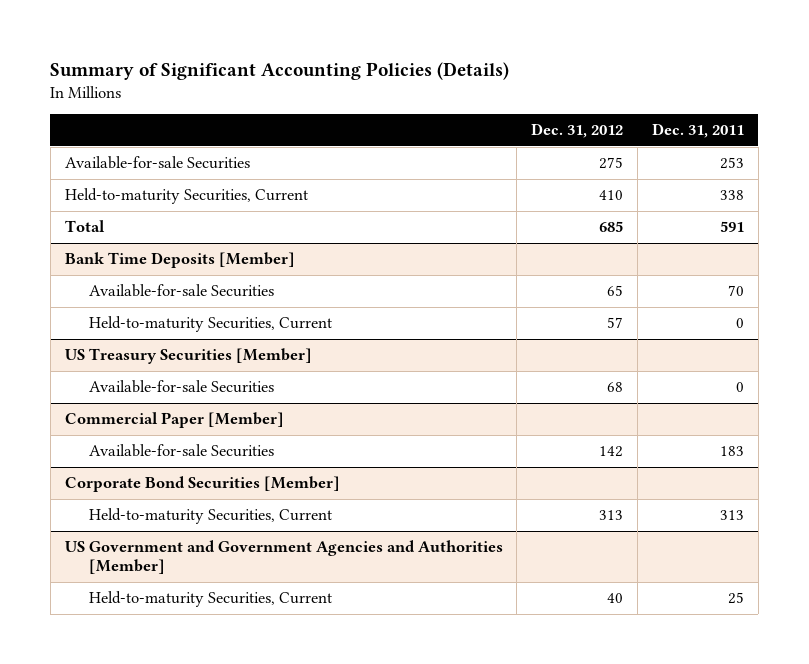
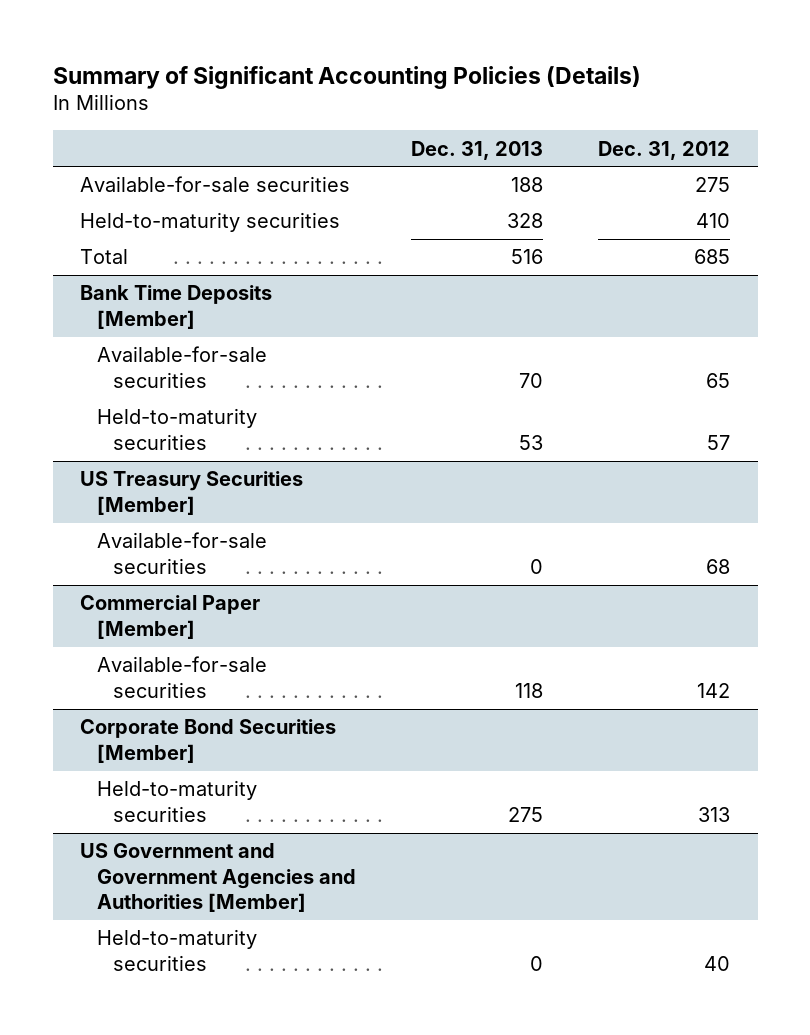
[652,123,745,139] Dec. 31, 2011 -> none
none -> [410,140,543,160] Dec. 31, 2013
[64,156,250,170] Available-for-sale Securities -> [80,176,351,193] Available-for-sale securities
[64,188,308,205] Held-to-maturity Securities, Current -> [80,212,341,233] Held-to-maturity securities
[89,284,275,298] Available-for-sale Securities -> [96,346,267,388] Available-for-sale securities
[89,316,333,333] Held-to-maturity Securities, Current -> [96,408,257,450] Held-to-maturity securities
[89,380,275,394] Available-for-sale Securities -> [96,532,267,574] Available-for-sale securities
[89,444,275,458] Available-for-sale Securities -> [96,656,267,698] Available-for-sale securities
[89,508,333,525] Held-to-maturity Securities, Current -> [96,780,257,822] Held-to-maturity securities
[89,591,333,608] Held-to-maturity Securities, Current -> [96,929,257,971] Held-to-maturity securities

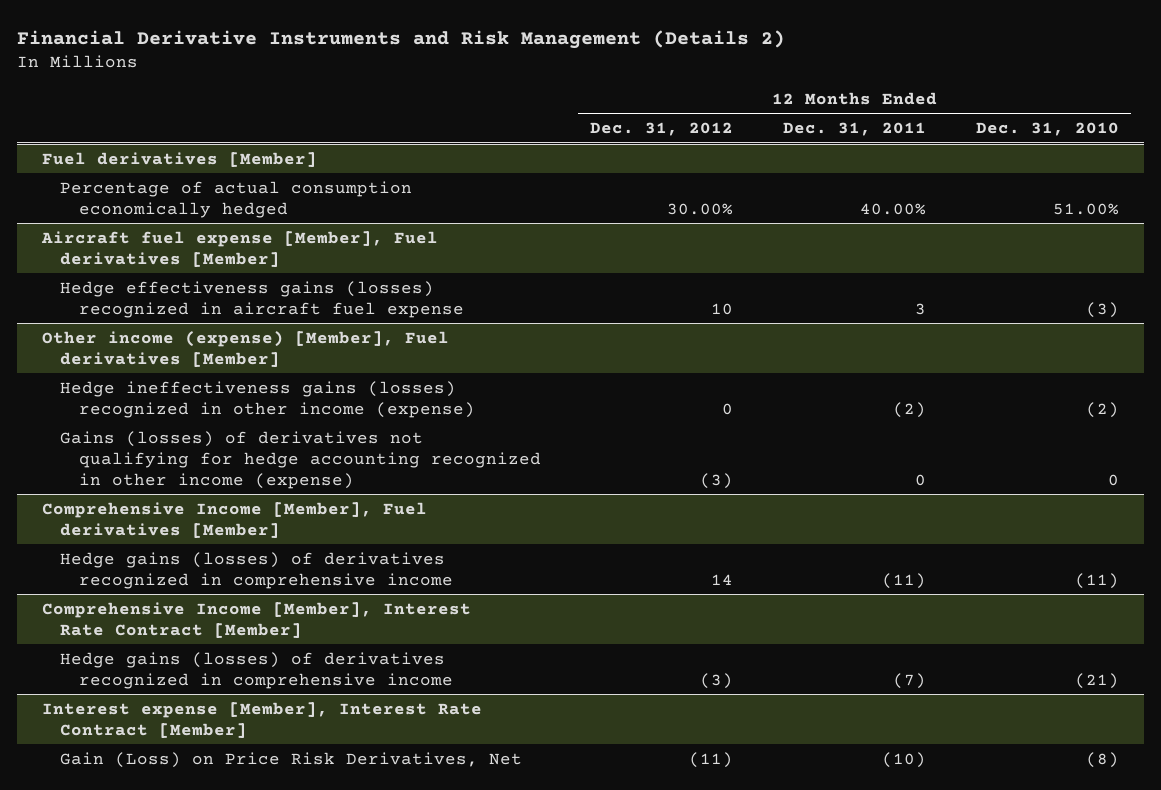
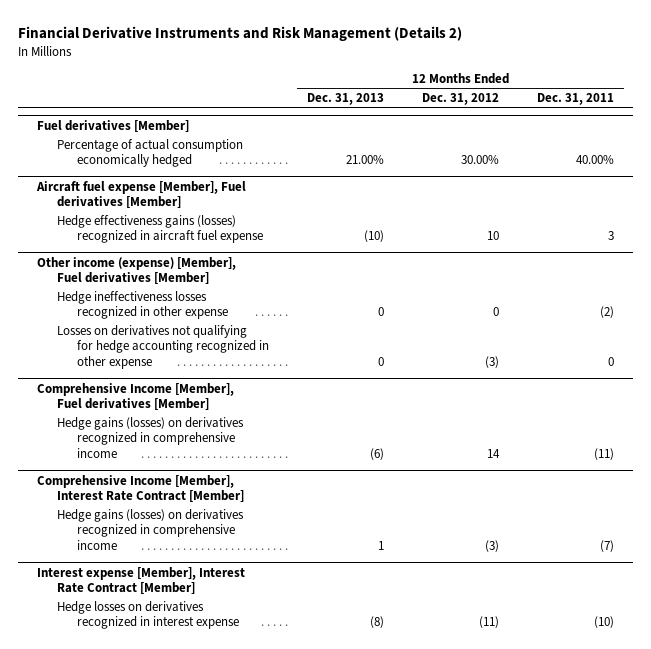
[975,122,1119,137] Dec. 31, 2010 -> none
none -> [306,93,384,106] Dec. 31, 2013
[60,380,475,418] Hedge ineffectiveness gains (losses) recognized in other income (expense) -> [56,290,228,320] Hedge ineffectiveness losses recognized in other expense
[60,430,541,489] Gains (losses) of derivatives not qualifying for hedge accounting recognized in other income (expense) -> [56,324,269,369] Losses on derivatives not qualifying for hedge accounting recognized in other expense
[60,551,453,589] Hedge gains (losses) of derivatives recognized in comprehensive income -> [56,416,244,458] Hedge gains (losses) on derivatives recognized in comprehensive income
[60,651,453,689] Hedge gains (losses) of derivatives recognized in comprehensive income -> [56,508,244,550] Hedge gains (losses) on derivatives recognized in comprehensive income
[60,751,523,768] Gain (Loss) on Price Risk Derivatives, Net -> [56,600,239,630] Hedge losses on derivatives recognized in interest expense

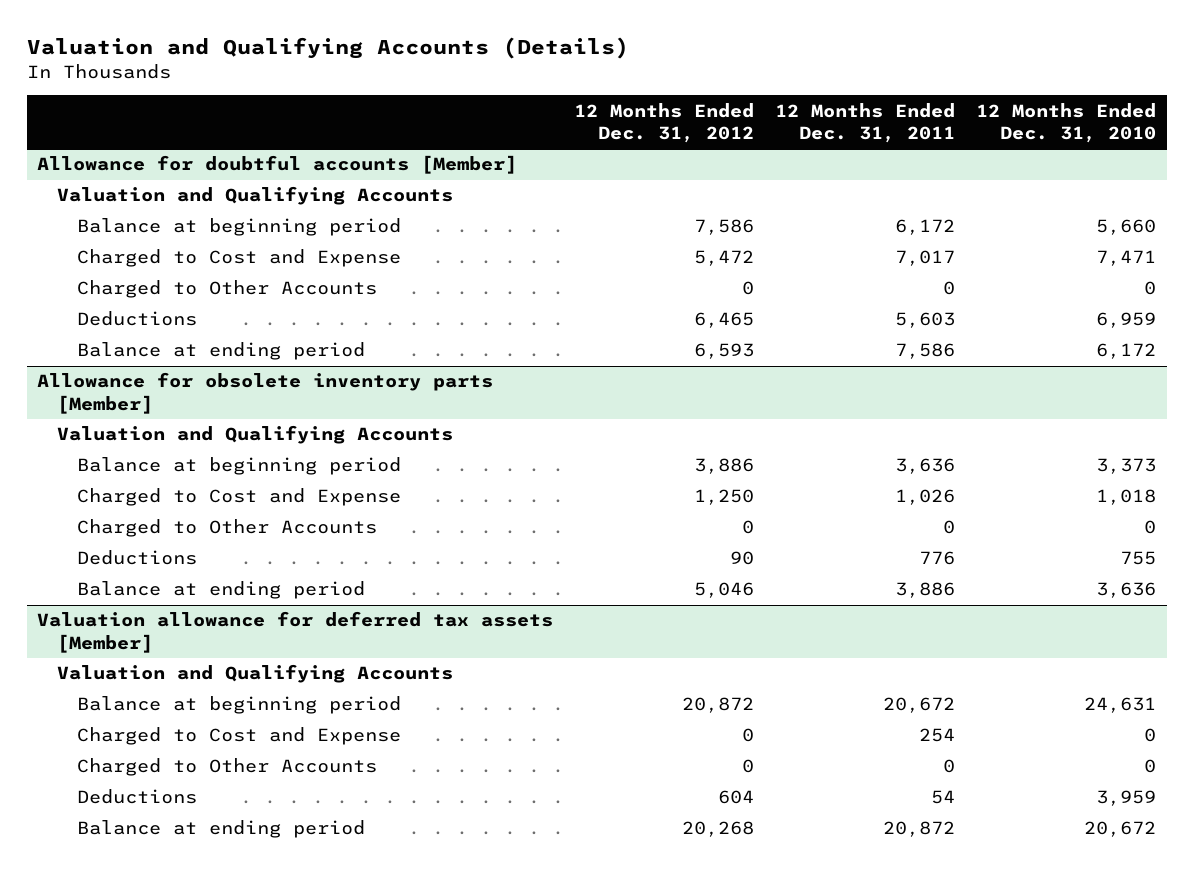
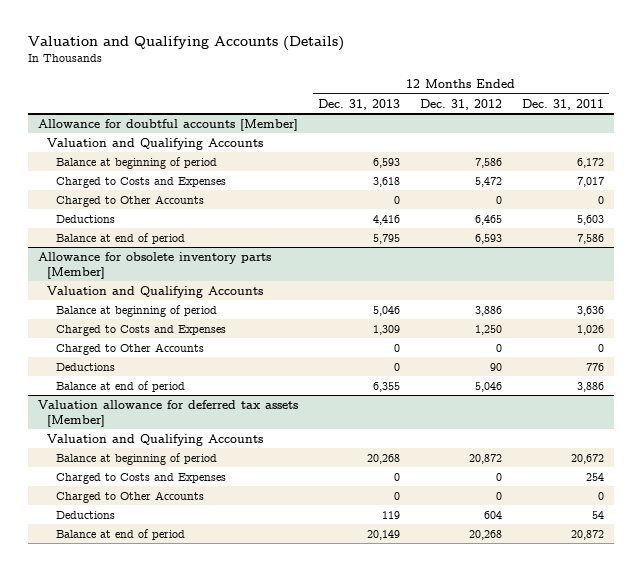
[976,102,1157,144] 12 Months Ended Dec. 31, 2010 -> none
none -> [318,98,401,110] Dec. 31, 2013
[77,218,402,237] Balance at beginning period -> [55,156,217,169] Balance at beginning of period
[77,249,402,268] Charged to Cost and Expense -> [55,176,226,188] Charged to Costs and Expenses
[77,342,366,361] Balance at ending period -> [55,232,185,244] Balance at end of period
[77,457,402,476] Balance at beginning period -> [55,304,217,317] Balance at beginning of period
[77,488,402,507] Charged to Cost and Expense -> [55,324,226,336] Charged to Costs and Expenses
[77,581,366,600] Balance at ending period -> [55,380,185,392] Balance at end of period
[77,696,402,715] Balance at beginning period -> [55,452,217,465] Balance at beginning of period
[77,727,402,746] Charged to Cost and Expense -> [55,472,226,484] Charged to Costs and Expenses
[77,820,366,839] Balance at ending period -> [55,528,185,540] Balance at end of period

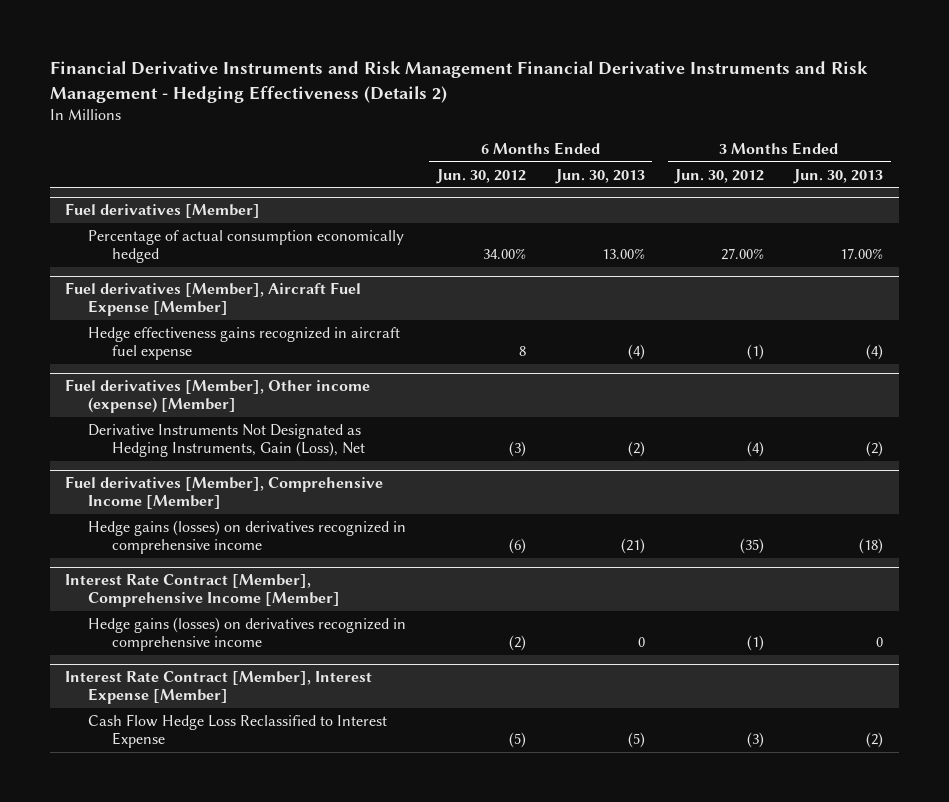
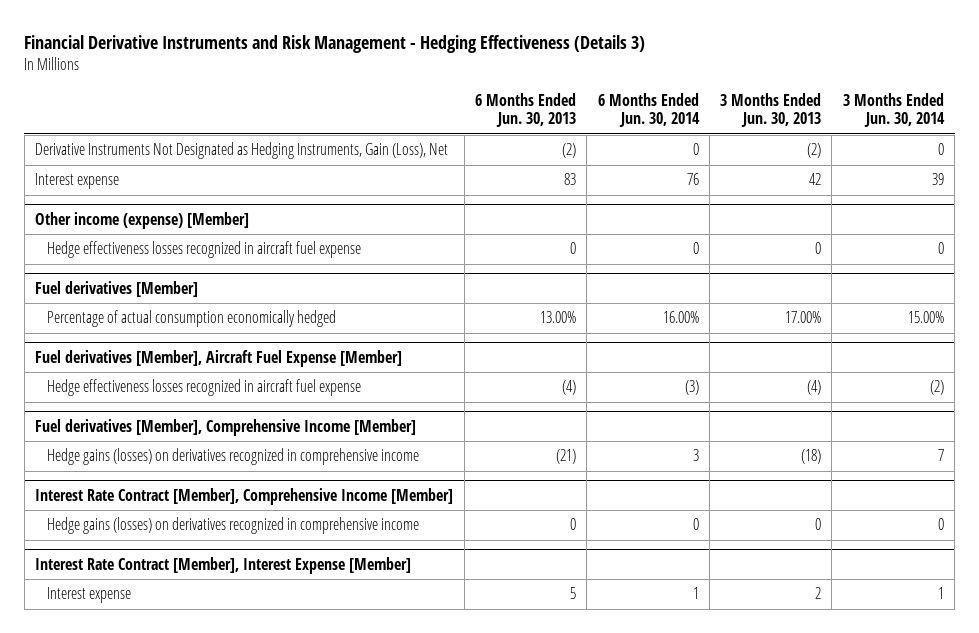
[50,61,869,103] Financial Derivative Instruments and Risk Management Financial Derivative Instruments and Risk Management - Hedging Effectiveness (Details 2) -> [24,34,646,53] Financial Derivative Instruments and Risk Management - Hedging Effectiveness (Details 3)
[435,168,526,184] Jun. 30, 2012 -> none
[674,168,765,184] Jun. 30, 2012 -> none
none -> [597,92,700,128] 6 Months Ended Jun. 30, 2014
none -> [842,92,945,128] 3 Months Ended Jun. 30, 2014
none -> [35,142,449,160] Derivative Instruments Not Designated as Hedging Instruments, Gain (Loss), Net
none -> [35,173,120,190] Interest expense
none -> [35,211,250,229] Other income (expense) [Member]
none -> [47,241,362,259] Hedge effectiveness losses recognized in aircraft fuel expense
[65,379,371,414] Fuel derivatives [Member], Other income (expense) [Member] -> none
[88,423,365,458] Derivative Instruments Not Designated as Hedging Instruments, Gain (Loss), Net -> none
[88,326,401,361] Hedge effectiveness gains recognized in aircraft fuel expense -> [47,379,362,397] Hedge effectiveness losses recognized in aircraft fuel expense
[88,713,388,749] Cash Flow Hedge Loss Reclassified to Interest Expense -> none
none -> [47,587,132,604] Interest expense

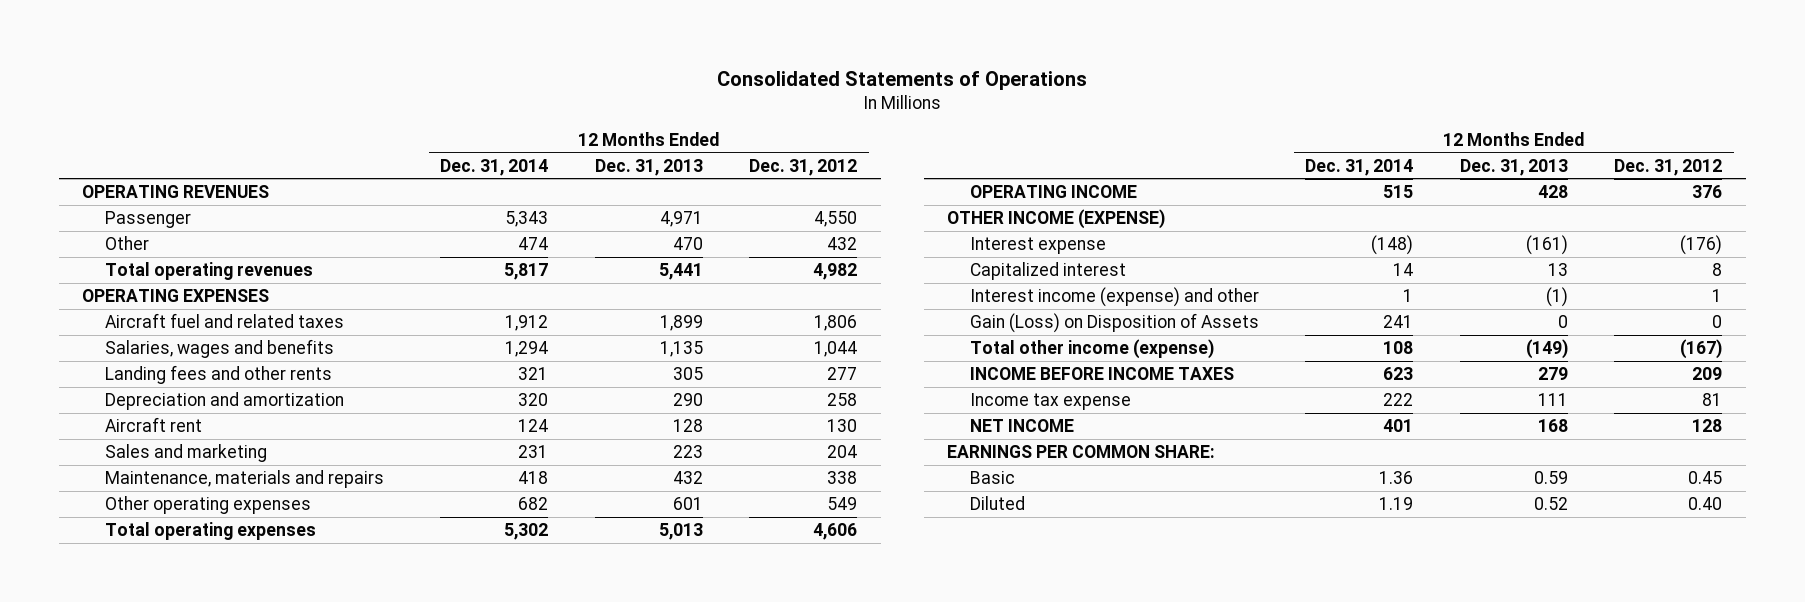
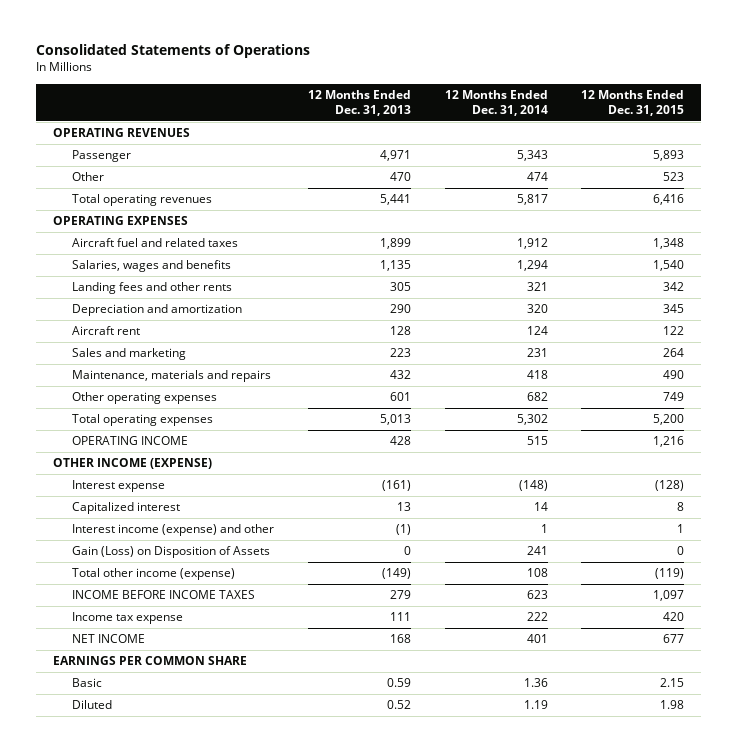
[749,158,858,176] Dec. 31, 2012 -> none
none -> [581,89,685,117] 12 Months Ended Dec. 31, 2015
[947,445,1216,459] EARNINGS PER COMMON SHARE: -> [52,656,247,666] EARNINGS PER COMMON SHARE

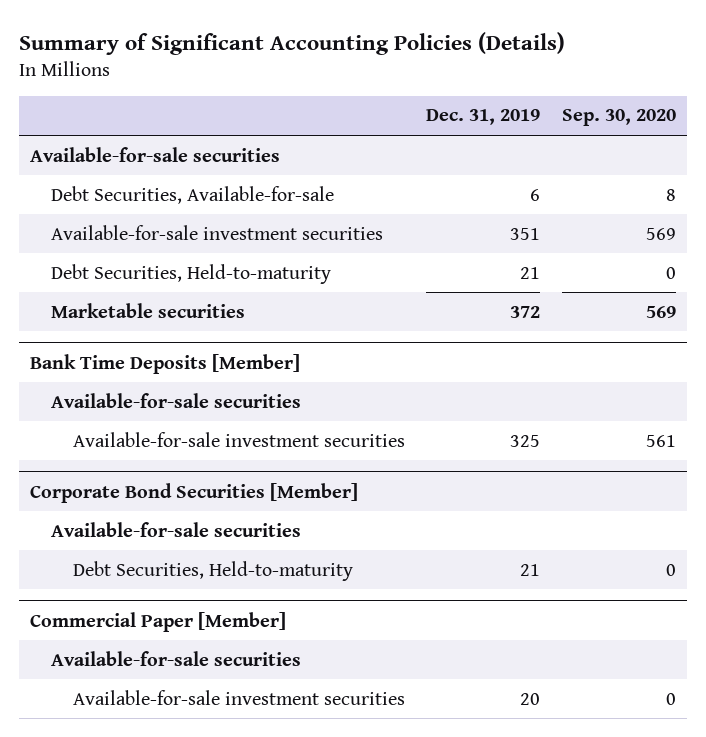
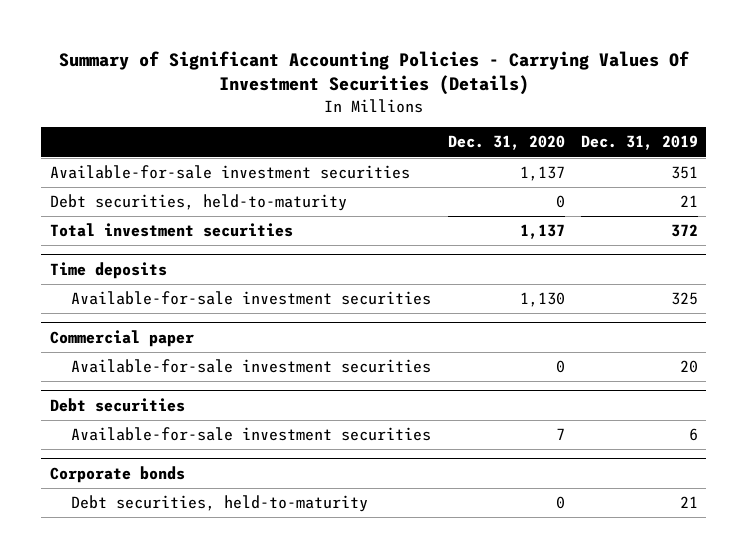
[19,31,566,55] Summary of Significant Accounting Policies (Details) -> [58,50,689,96] Summary of Significant Accounting Policies - Carrying Values Of Investment Securities (Details)
[561,109,676,127] Sep. 30, 2020 -> none
none -> [447,135,565,151] Dec. 31, 2020
[29,146,280,162] Available-for-sale securities -> none
[51,185,335,204] Debt Securities, Available-for-sale -> none
[51,392,302,408] Available-for-sale securities -> none
[51,263,332,284] Debt Securities, Held-to-maturity -> [49,194,347,212] Debt securities, held-to-maturity
[51,302,246,318] Marketable securities -> [49,223,293,238] Total investment securities
[29,353,300,374] Bank Time Deposits [Member] -> [49,261,167,279] Time deposits
[29,482,358,503] Corporate Bond Securities [Member] -> none
[51,521,302,537] Available-for-sale securities -> none
[73,560,354,581] Debt Securities, Held-to-maturity -> none
[51,650,302,666] Available-for-sale securities -> none
[29,611,286,632] Commercial Paper [Member] -> [49,329,194,347] Commercial paper
none -> [49,397,185,412] Debt securities
none -> [71,427,432,442] Available-for-sale investment securities
none -> [49,465,185,483] Corporate bonds
none -> [71,495,369,513] Debt securities, held-to-maturity

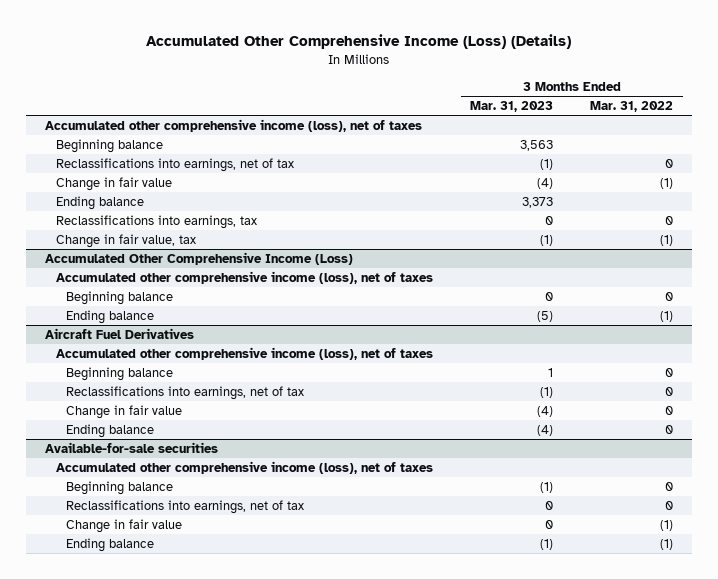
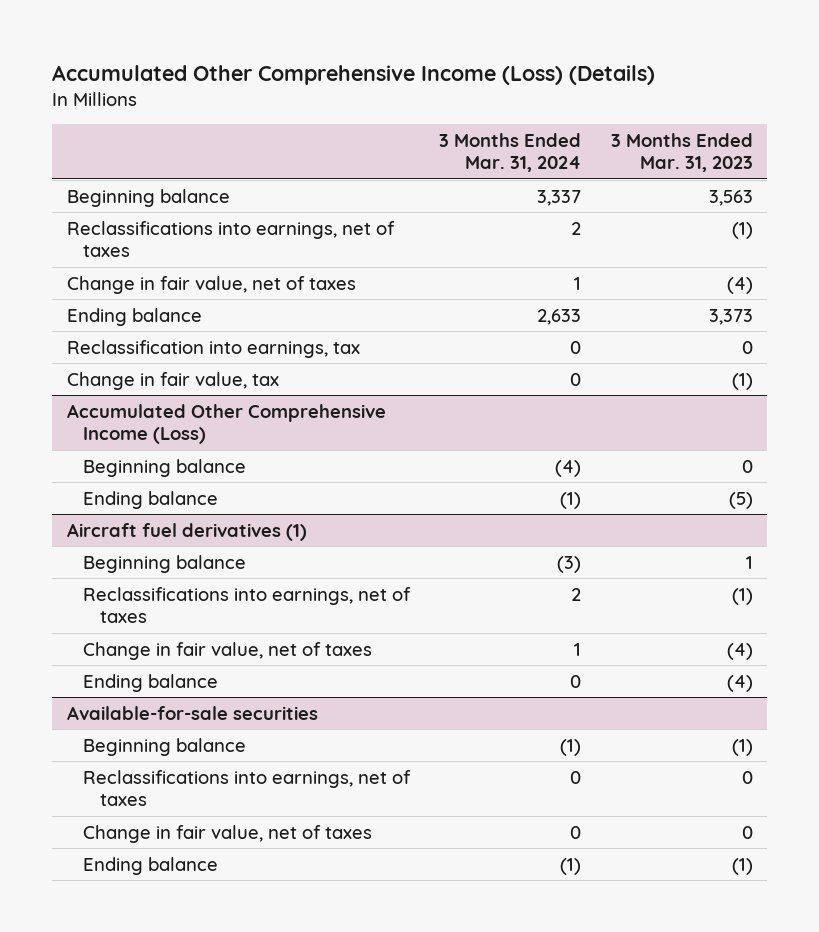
[590,101,674,113] Mar. 31, 2022 -> none
none -> [439,132,582,173] 3 Months Ended Mar. 31, 2024
[44,119,422,133] Accumulated other comprehensive income (loss), net of taxes -> none
[55,158,294,173] Reclassifications into earnings, net of tax -> [66,220,395,258] Reclassifications into earnings, net of taxes
[55,177,172,192] Change in fair value -> [66,275,356,294] Change in fair value, net of taxes
[55,215,257,230] Reclassifications into earnings, tax -> [66,339,360,358] Reclassification into earnings, tax
[55,271,433,285] Accumulated other comprehensive income (loss), net of taxes -> none
[55,347,433,361] Accumulated other comprehensive income (loss), net of taxes -> none
[44,328,194,340] Aircraft Fuel Derivatives -> [66,522,307,541] Aircraft fuel derivatives (1)
[66,386,305,401] Reclassifications into earnings, net of tax -> [83,586,412,624] Reclassifications into earnings, net of taxes
[66,405,183,420] Change in fair value -> [83,641,373,660] Change in fair value, net of taxes
[55,461,433,475] Accumulated other comprehensive income (loss), net of taxes -> none
[66,500,305,515] Reclassifications into earnings, net of tax -> [83,769,412,807] Reclassifications into earnings, net of taxes
[66,519,183,534] Change in fair value -> [83,824,373,843] Change in fair value, net of taxes

